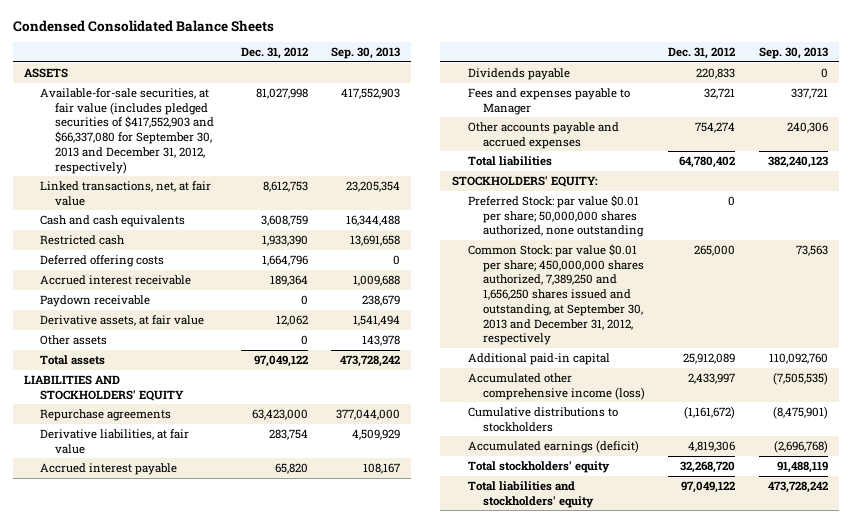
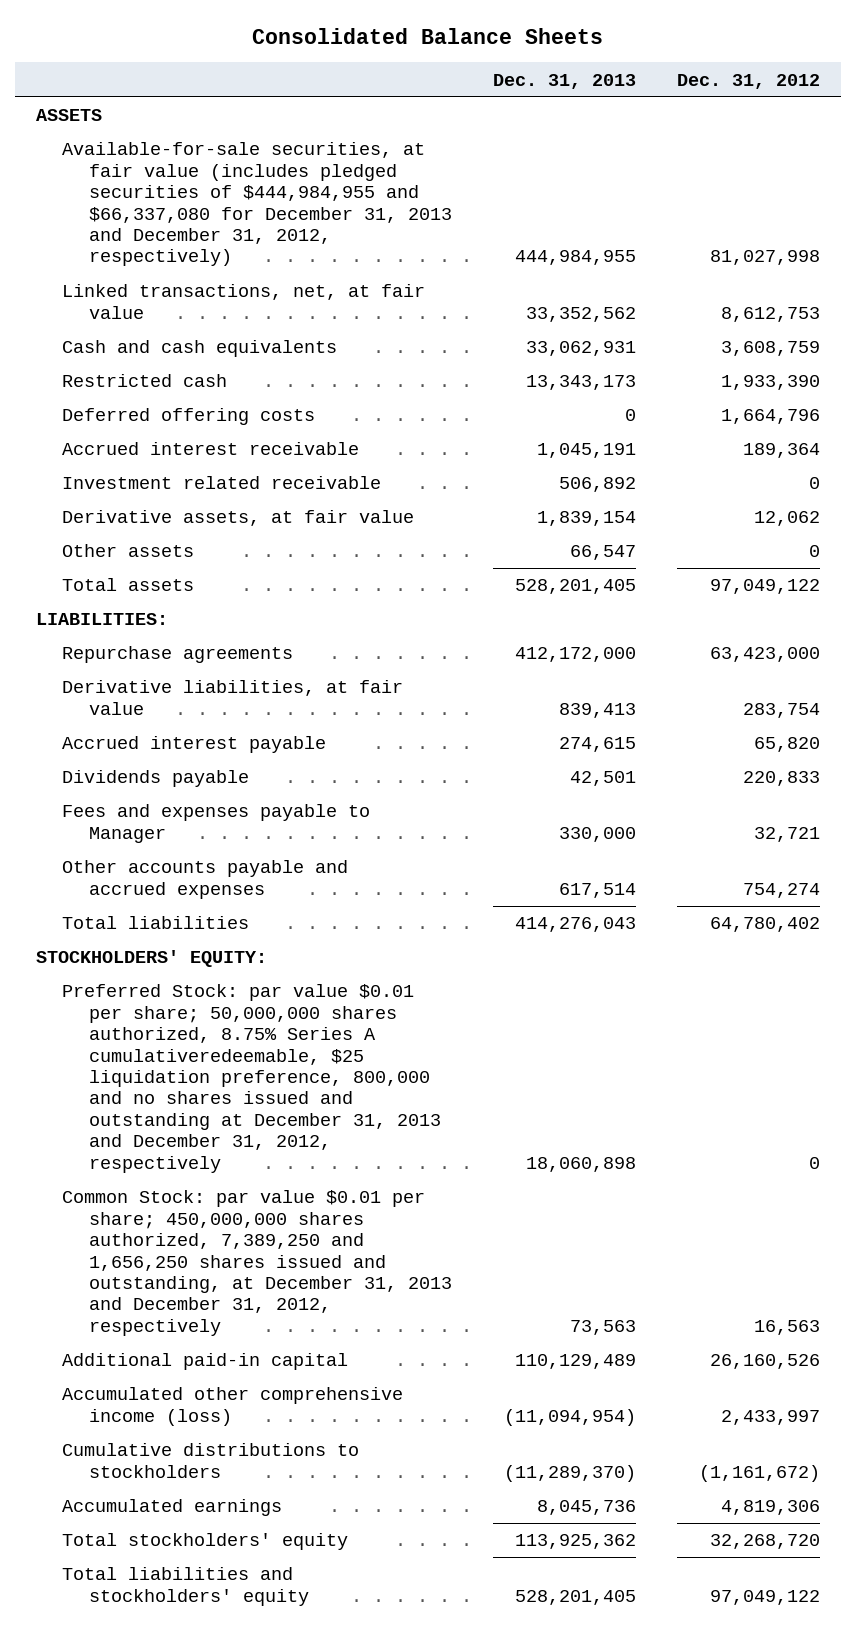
[12,19,274,32] Condensed Consolidated Balance Sheets -> [252,27,604,44] Consolidated Balance Sheets
[330,47,400,60] Sep. 30, 2013 -> none
none -> [492,73,636,89] Dec. 31, 2013
[39,87,215,174] Available-for-sale securities, at fair value (includes pledged securities of $417,552,903 and $66,337,080 for September 30, 2013 and December 31, 2012, respectively) -> [62,142,452,267] Available-for-sale securities, at fair value (includes pledged securities of $444,984,955 and $66,337,080 for December 31, 2013 and December 31, 2012, respectively)
[39,294,150,307] Paydown receivable -> [62,476,382,490] Investment related receivable
[24,374,184,401] LIABILITIES AND STOCKHOLDERS' EQUITY -> none
none -> [35,613,168,626] LIABILITIES:
[467,194,645,238] Preferred Stock: par value $0.01 per share; 50,000,000 shares authorized, none outstanding -> [62,984,441,1173] Preferred Stock: par value $0.01 per share; 50,000,000 shares authorized, 8.75% Series A cumulativeredeemable, $25 liquidation preference, 800,000 and no shares issued and outstanding at December 31, 2013 and December 31, 2012, respectively
[467,243,645,346] Common Stock: par value $0.01 per share; 450,000,000 shares authorized, 7,389,250 and 1,656,250 shares issued and outstanding, at September 30, 2013 and December 31, 2012, respectively -> [62,1190,452,1336] Common Stock: par value $0.01 per share; 450,000,000 shares authorized, 7,389,250 and 1,656,250 shares issued and outstanding, at December 31, 2013 and December 31, 2012, respectively
[694,244,736,256] 265,000 -> [754,1319,821,1335] 16,563
[683,352,736,364] 25,912,089 -> [710,1354,821,1370] 26,160,526
[467,439,639,453] Accumulated earnings (deficit) -> [62,1499,283,1517] Accumulated earnings

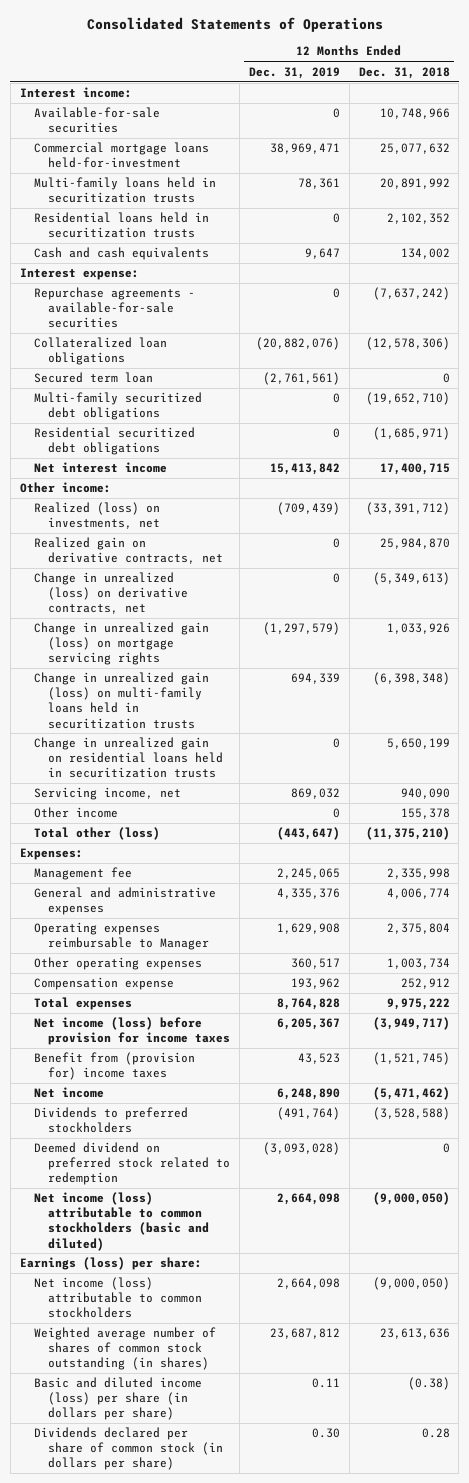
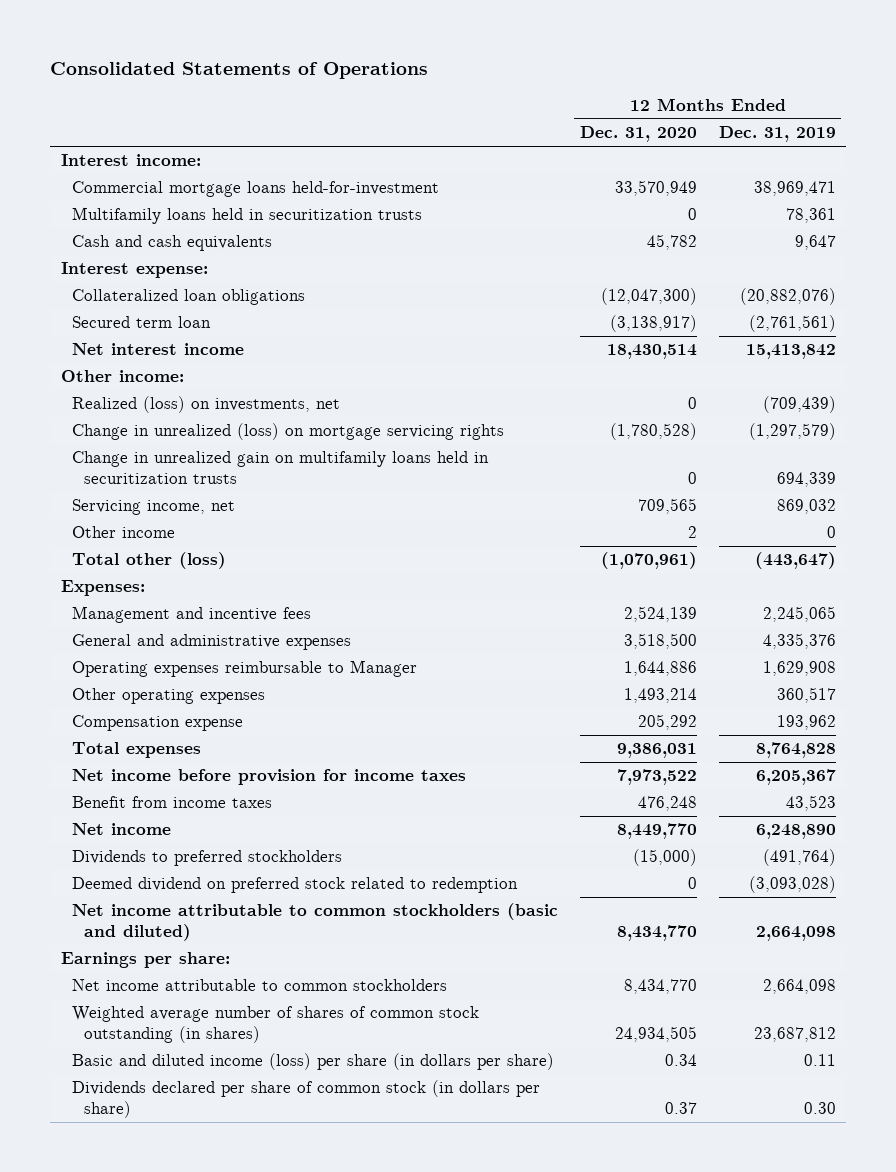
[358,66,450,79] Dec. 31, 2018 -> none
none -> [579,126,697,143] Dec. 31, 2020
[33,107,160,134] Available-for-sale securities -> none
[33,212,209,239] Residential loans held in securitization trusts -> none
[33,177,216,204] Multi-family loans held in securitization trusts -> [72,207,423,225] Multifamily loans held in securitization trusts
[33,287,195,329] Repurchase agreements - available-for-sale securities -> none
[33,392,202,421] Multi-family securitized debt obligations -> none
[33,427,195,456] Residential securitized debt obligations -> none
[33,537,223,565] Realized gain on derivative contracts, net -> none
[33,572,188,615] Change in unrealized (loss) on derivative contracts, net -> none
[33,737,223,779] Change in unrealized gain on residential loans held in securitization trusts -> none
[33,622,209,666] Change in unrealized gain (loss) on mortgage servicing rights -> [72,423,505,441] Change in unrealized (loss) on mortgage servicing rights
[33,672,209,729] Change in unrealized gain (loss) on multi-family loans held in securitization trusts -> [72,451,490,485] Change in unrealized gain on multifamily loans held in securitization trusts
[33,867,132,881] Management fee -> [72,606,312,624] Management and incentive fees
[33,1017,230,1046] Net income (loss) before provision for income taxes -> [72,769,467,786] Net income before provision for income taxes
[33,1052,195,1081] Benefit from (provision for) income taxes -> [72,796,273,809] Benefit from income taxes
[33,1192,209,1251] Net income (loss) attributable to common stockholders (basic and diluted) -> [72,903,559,942] Net income attributable to common stockholders (basic and diluted)
[19,1257,202,1271] Earnings (loss) per share: -> [60,952,230,969] Earnings per share:
[33,1277,202,1319] Net income (loss) attributable to common stockholders -> [72,979,448,992] Net income attributable to common stockholders

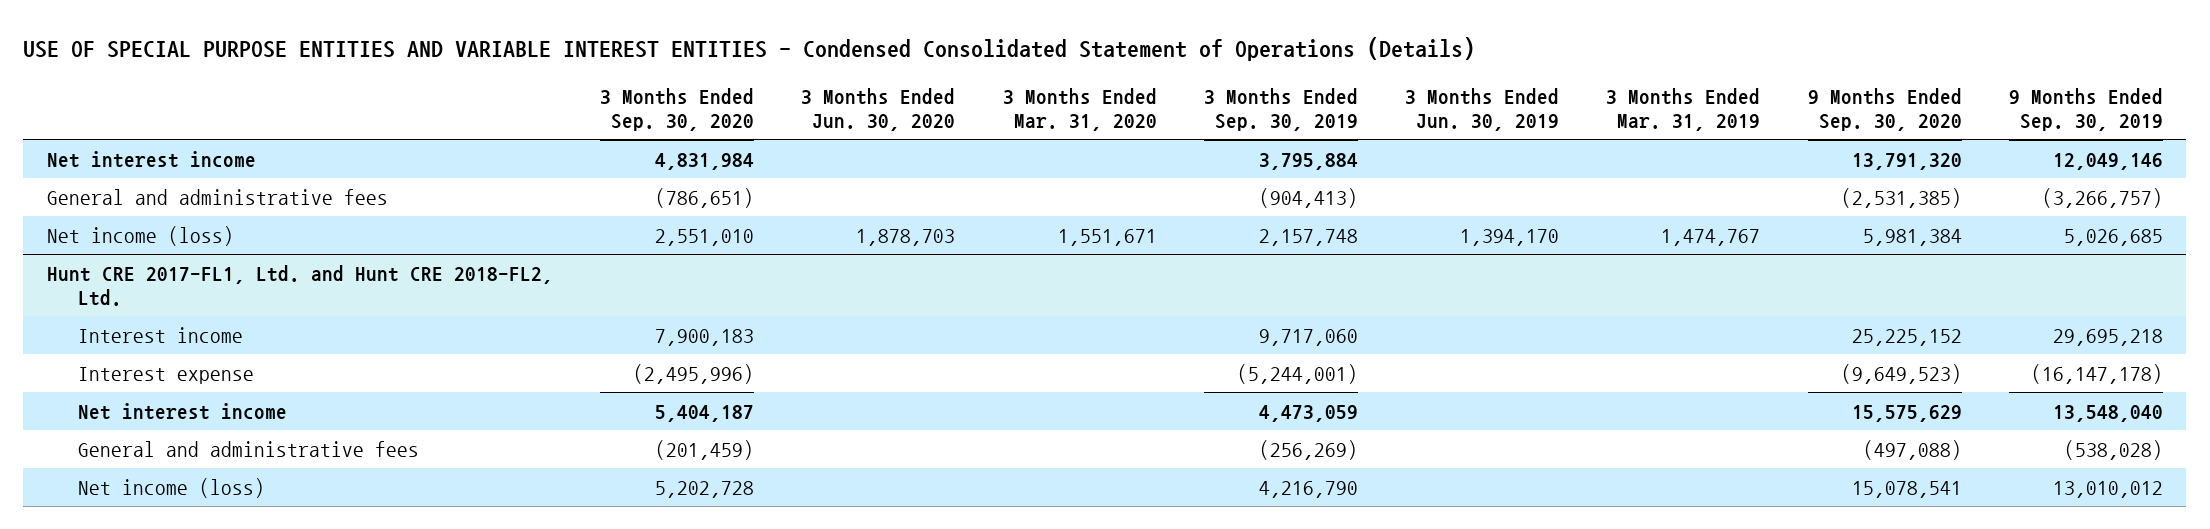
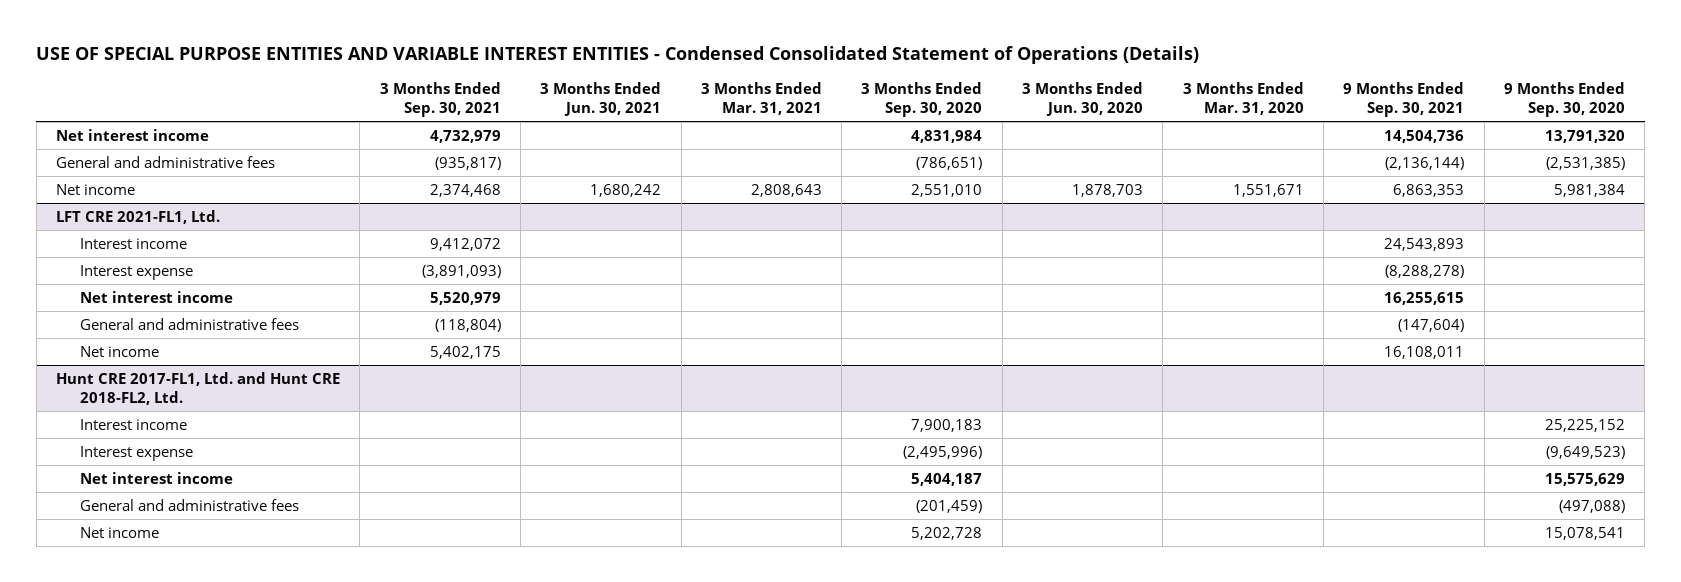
[1203,87,1358,131] 3 Months Ended Sep. 30, 2019 -> none
[1405,87,1560,131] 3 Months Ended Jun. 30, 2019 -> none
[1606,87,1761,131] 3 Months Ended Mar. 31, 2019 -> none
[2008,87,2163,131] 9 Months Ended Sep. 30, 2019 -> none
none -> [379,82,501,118] 3 Months Ended Sep. 30, 2021
none -> [540,82,662,117] 3 Months Ended Jun. 30, 2021
none -> [700,82,822,116] 3 Months Ended Mar. 31, 2021
none -> [1343,82,1465,118] 9 Months Ended Sep. 30, 2021
[47,225,235,246] Net income (loss) -> [56,184,136,196] Net income
none -> [56,210,221,225] LFT CRE 2021-FL1, Ltd.
none -> [79,238,187,250] Interest income
none -> [79,265,193,281] Interest expense
none -> [79,291,233,304] Net interest income
none -> [79,318,299,331] General and administrative fees
none -> [79,346,159,358] Net income
[77,477,265,498] Net income (loss) -> [79,527,159,539] Net income

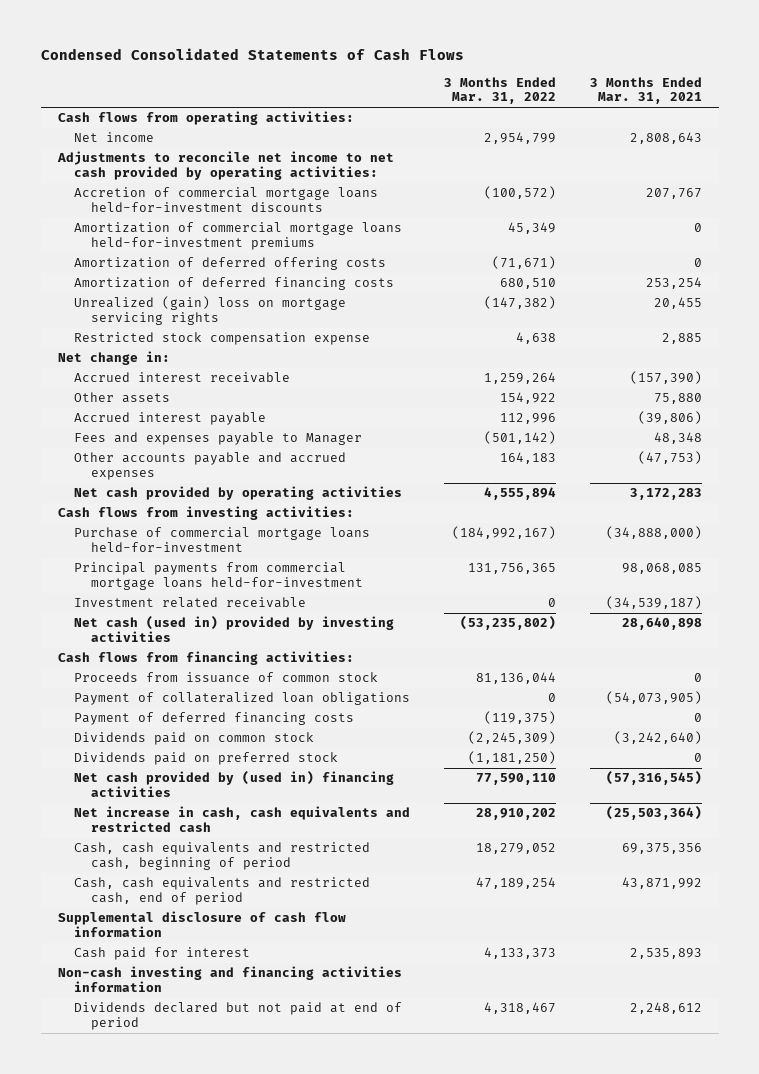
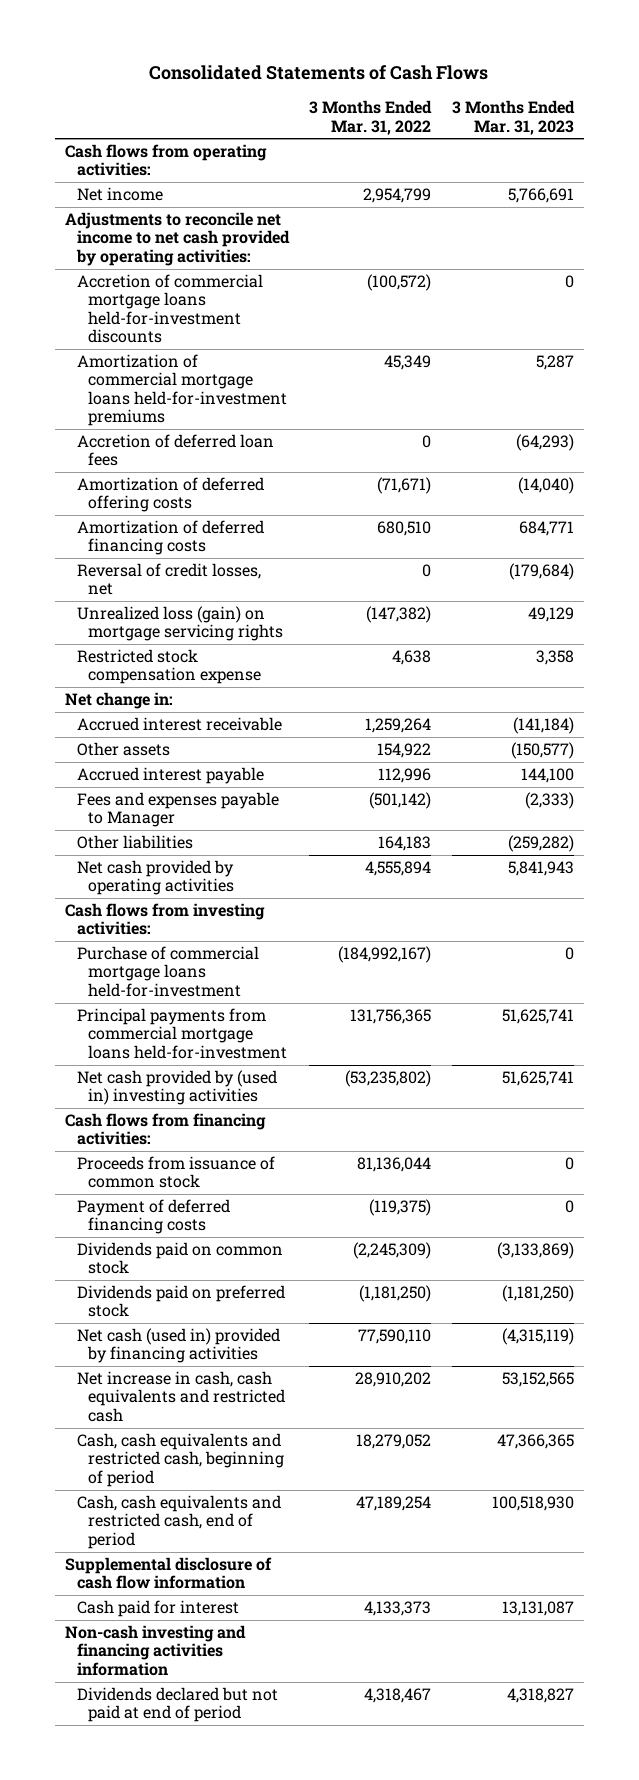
[40,47,464,60] Condensed Consolidated Statements of Cash Flows -> [149,65,489,81] Consolidated Statements of Cash Flows
[589,76,702,105] 3 Months Ended Mar. 31, 2021 -> none
none -> [451,100,575,135] 3 Months Ended Mar. 31, 2023
none -> [76,434,274,467] Accretion of deferred loan fees
none -> [76,563,261,596] Reversal of credit losses, net
[74,296,347,326] Unrealized (gain) loss on mortgage servicing rights -> [76,606,284,642] Unrealized loss (gain) on mortgage servicing rights
[74,452,347,481] Other accounts payable and accrued expenses -> [76,835,193,850] Other liabilities
[74,597,307,609] Investment related receivable -> none
[74,616,395,643] Net cash (used in) provided by investing activities -> [76,1070,277,1106] Net cash provided by (used in) investing activities
[74,692,411,706] Payment of collateralized loan obligations -> none
[74,771,395,798] Net cash provided by (used in) financing activities -> [76,1328,280,1364] Net cash (used in) provided by financing activities

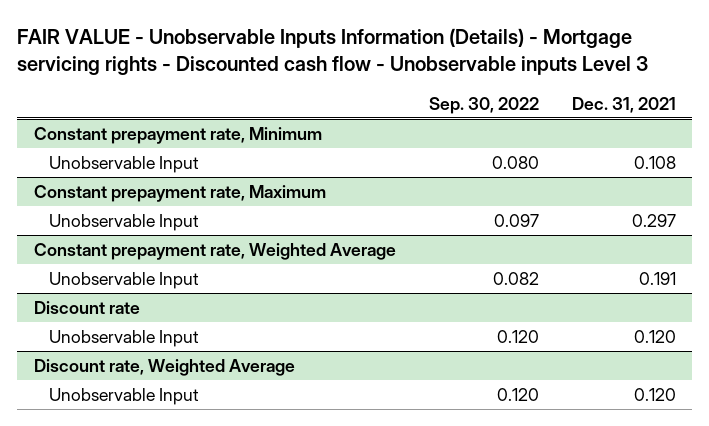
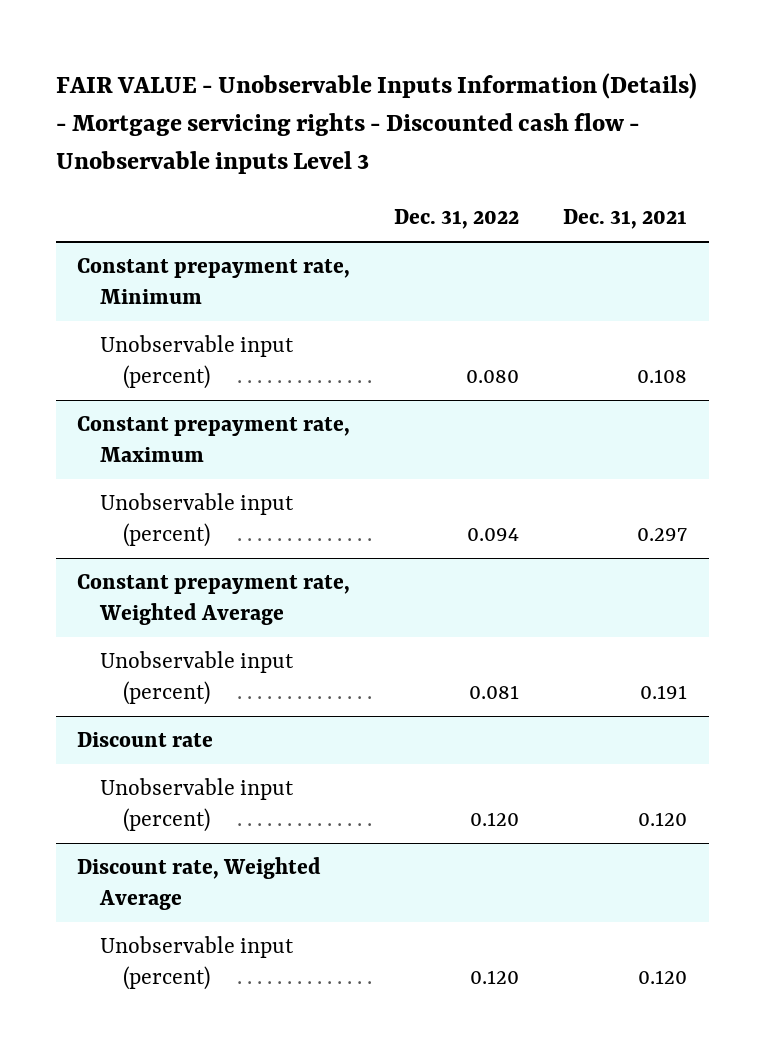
[428,96,539,114] Sep. 30, 2022 -> none
none -> [394,209,520,230] Dec. 31, 2022
[48,156,199,174] Unobservable Input -> [99,334,294,389] Unobservable input (percent)
[48,214,199,232] Unobservable Input -> [99,492,294,547] Unobservable input (percent)
[48,272,199,290] Unobservable Input -> [99,650,294,705] Unobservable input (percent)
[48,330,199,348] Unobservable Input -> [99,777,294,832] Unobservable input (percent)
[48,388,199,406] Unobservable Input -> [99,935,294,990] Unobservable input (percent)

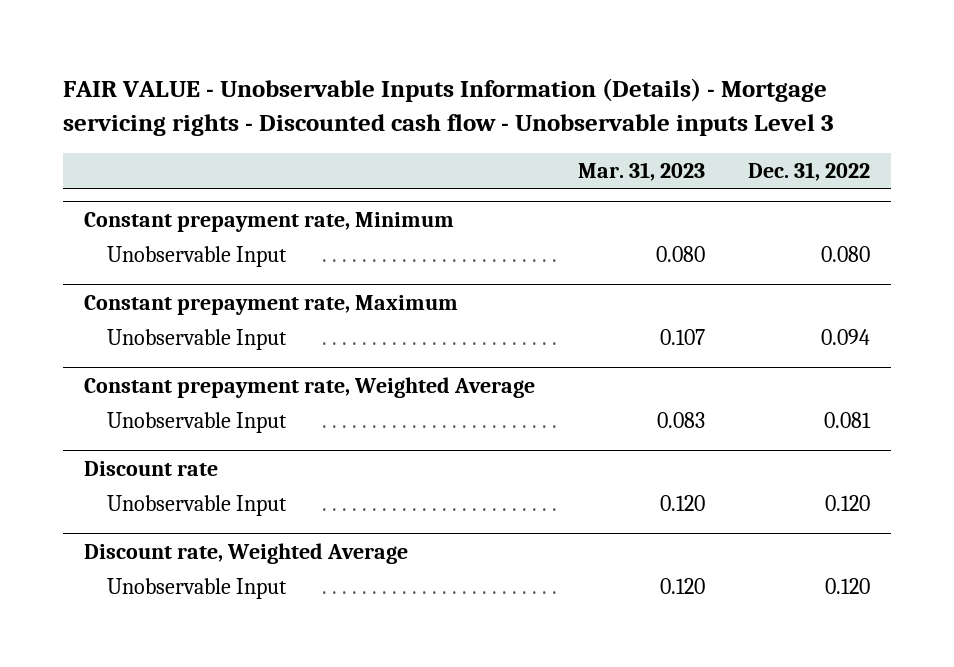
[562,209,687,230] Dec. 31, 2021 -> none
none -> [578,161,706,181] Mar. 31, 2023
[99,334,294,389] Unobservable input (percent) -> [106,245,287,267] Unobservable Input
[99,492,294,547] Unobservable input (percent) -> [106,328,287,350] Unobservable Input
[99,650,294,705] Unobservable input (percent) -> [106,411,287,433] Unobservable Input
[99,777,294,832] Unobservable input (percent) -> [106,494,287,516] Unobservable Input
[99,935,294,990] Unobservable input (percent) -> [106,577,287,599] Unobservable Input

